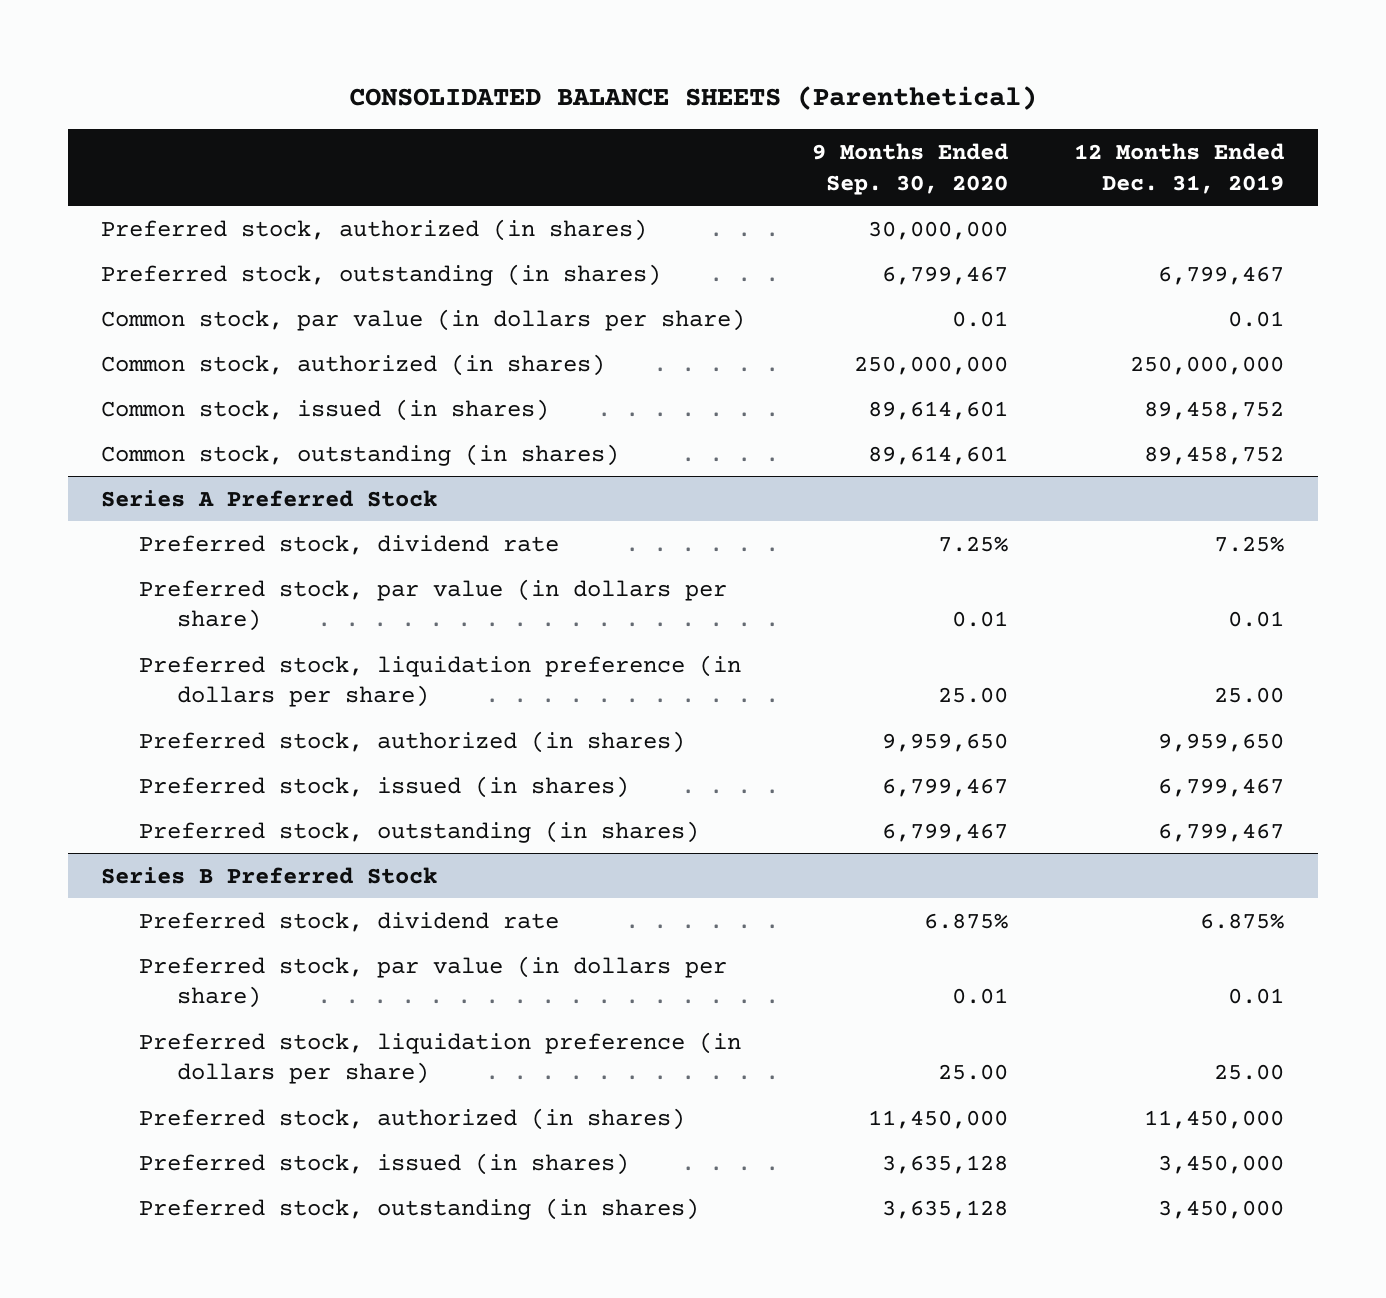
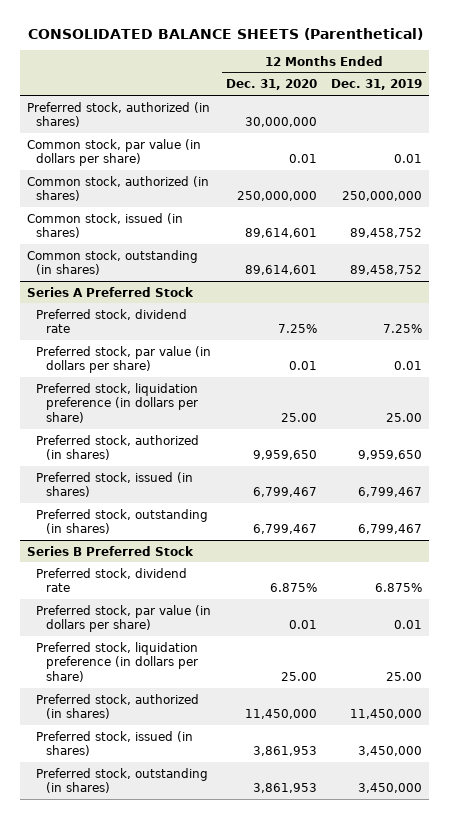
[811,143,1008,195] 9 Months Ended Sep. 30, 2020 -> none
none -> [225,79,317,91] Dec. 31, 2020
[101,263,662,286] Preferred stock, outstanding (in shares) -> none

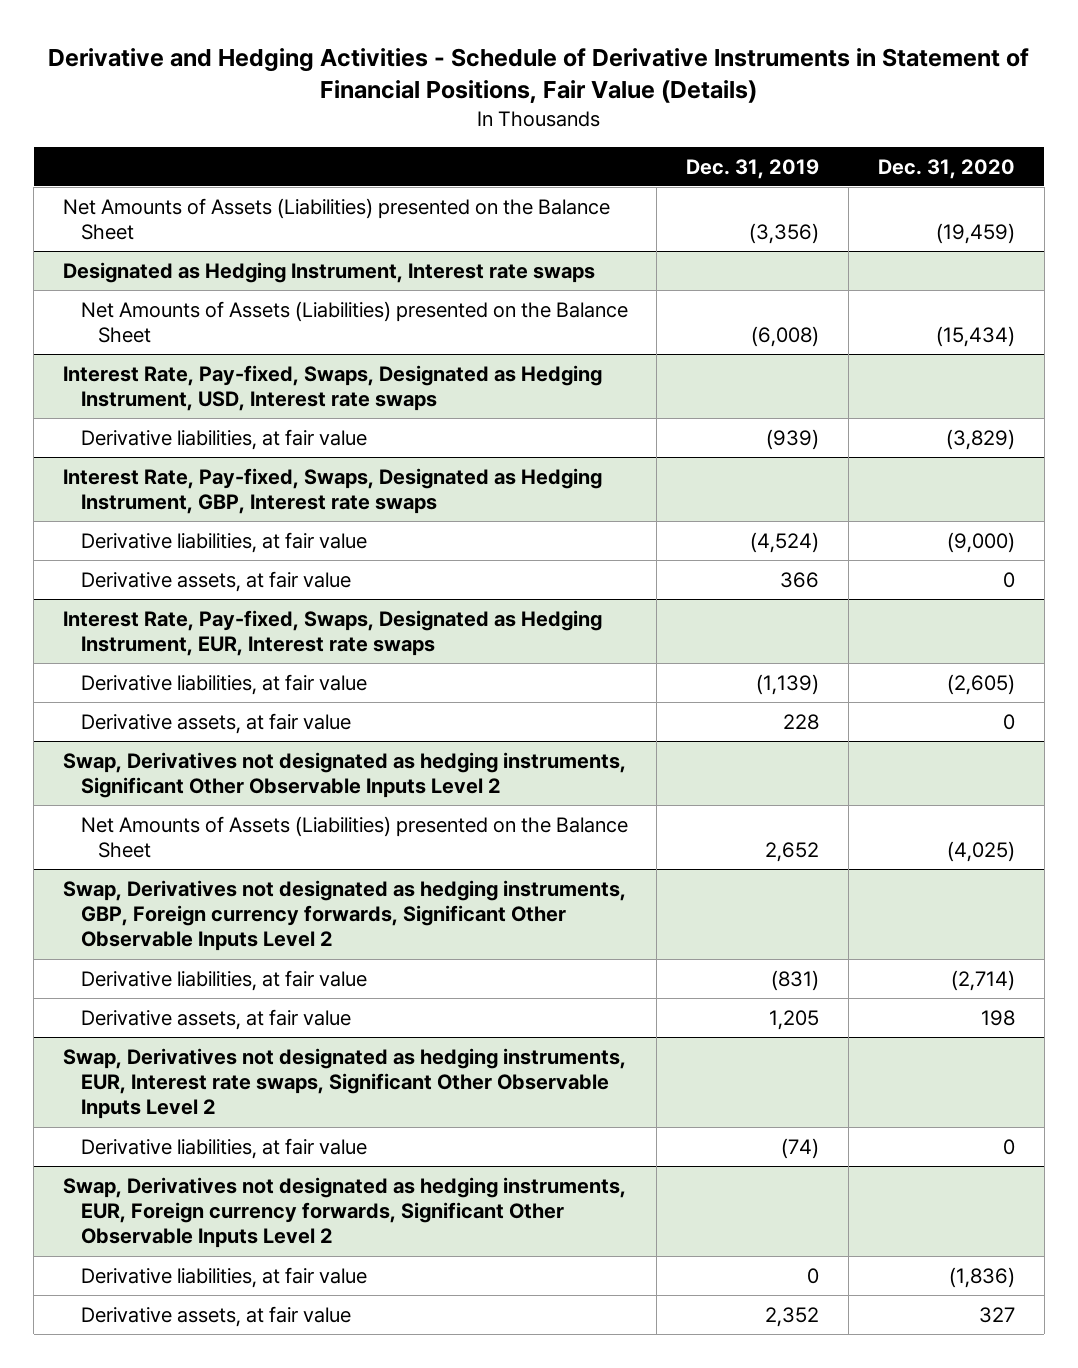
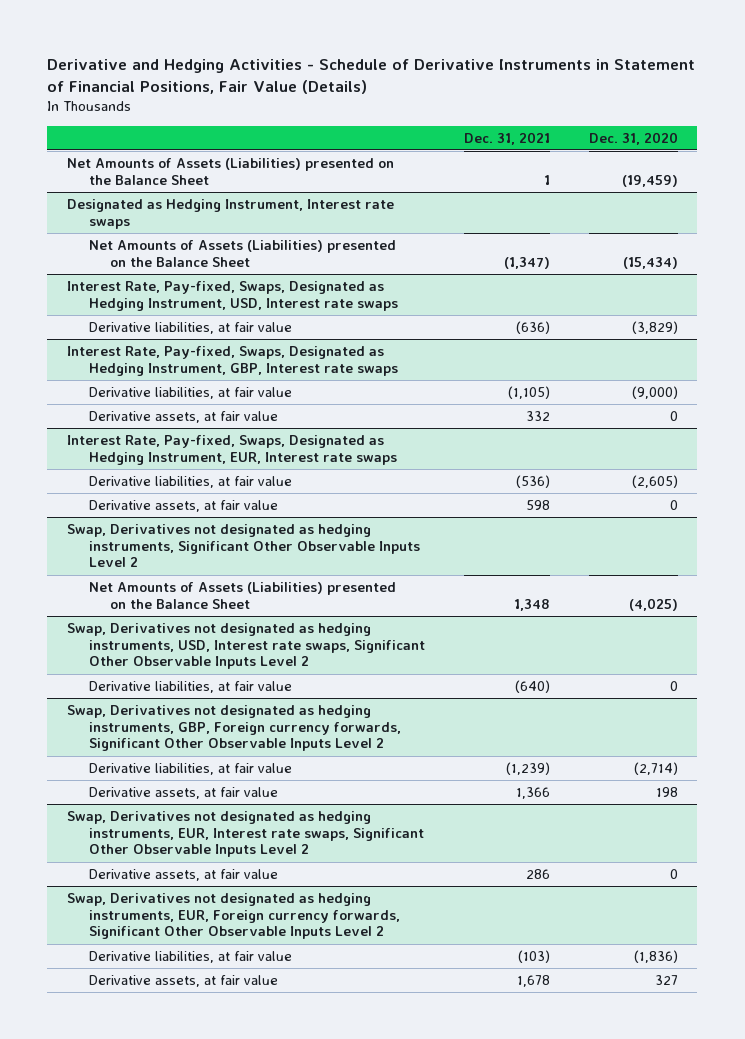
[686,158,820,179] Dec. 31, 2019 -> none
none -> [463,131,550,145] Dec. 31, 2021
none -> [66,622,425,670] Swap, Derivatives not designated as hedging instruments, USD, Interest rate swaps, Significant Other Observable Inputs Level 2
none -> [88,680,292,693] Derivative liabilities, at fair value
[80,1137,367,1159] Derivative liabilities, at fair value -> [88,868,278,881] Derivative assets, at fair value

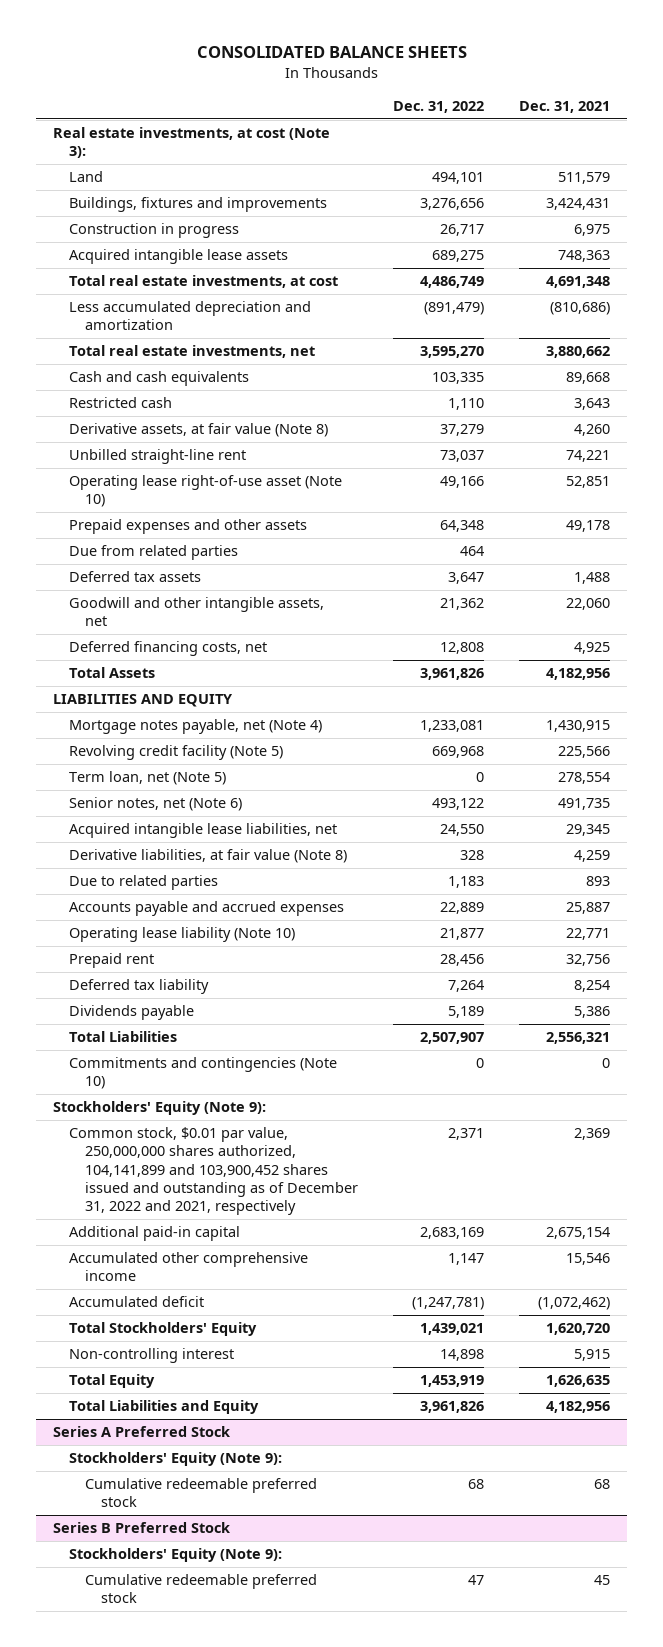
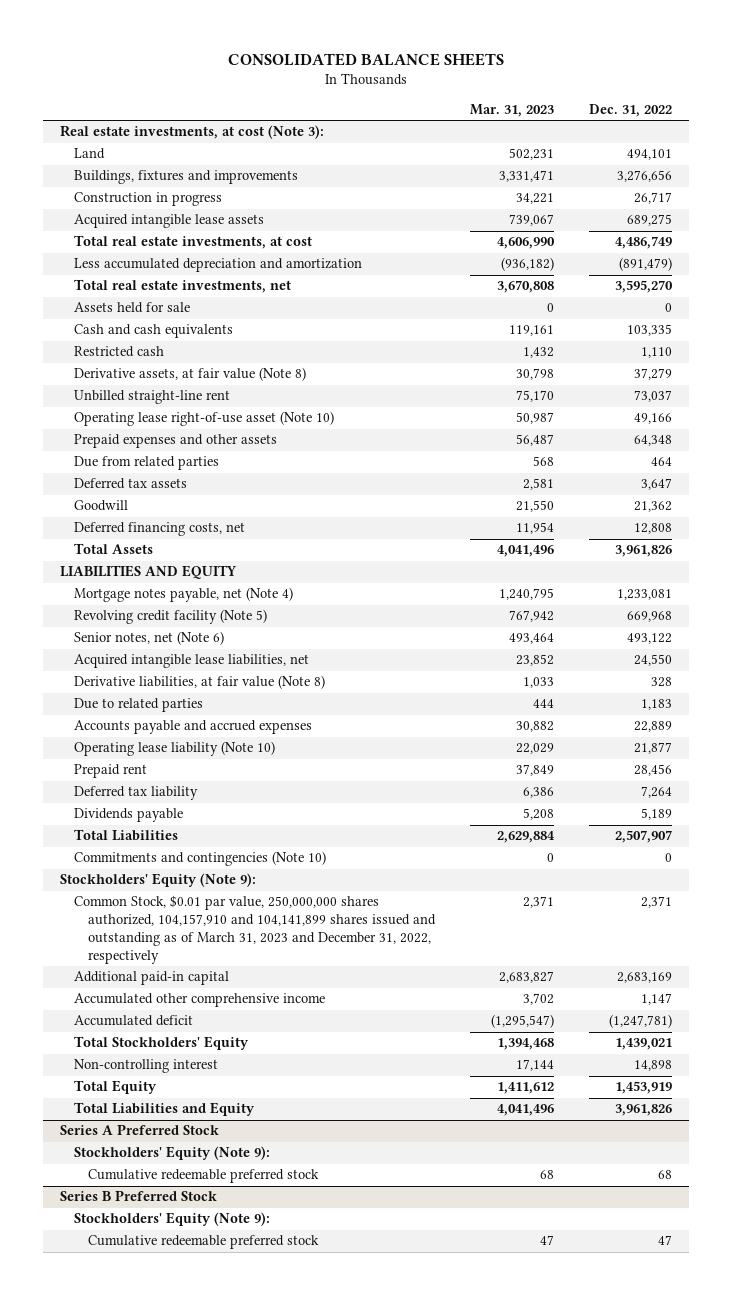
[518,100,610,113] Dec. 31, 2021 -> none
none -> [469,104,554,118] Mar. 31, 2023
none -> [74,302,191,314] Assets held for sale
[69,597,325,627] Goodwill and other intangible assets, net -> [74,500,129,512] Goodwill
[69,771,227,786] Term loan, net (Note 5) -> none
[69,1127,359,1215] Common stock, $0.01 par value, 250,000,000 shares authorized, 104,141,899 and 103,900,452 shares issued and outstanding as of December 31, 2022 and 2021, respectively -> [74,895,436,965] Common Stock, $0.01 par value, 250,000,000 shares authorized, 104,157,910 and 104,141,899 shares issued and outstanding as of March 31, 2023 and December 31, 2022, respectively

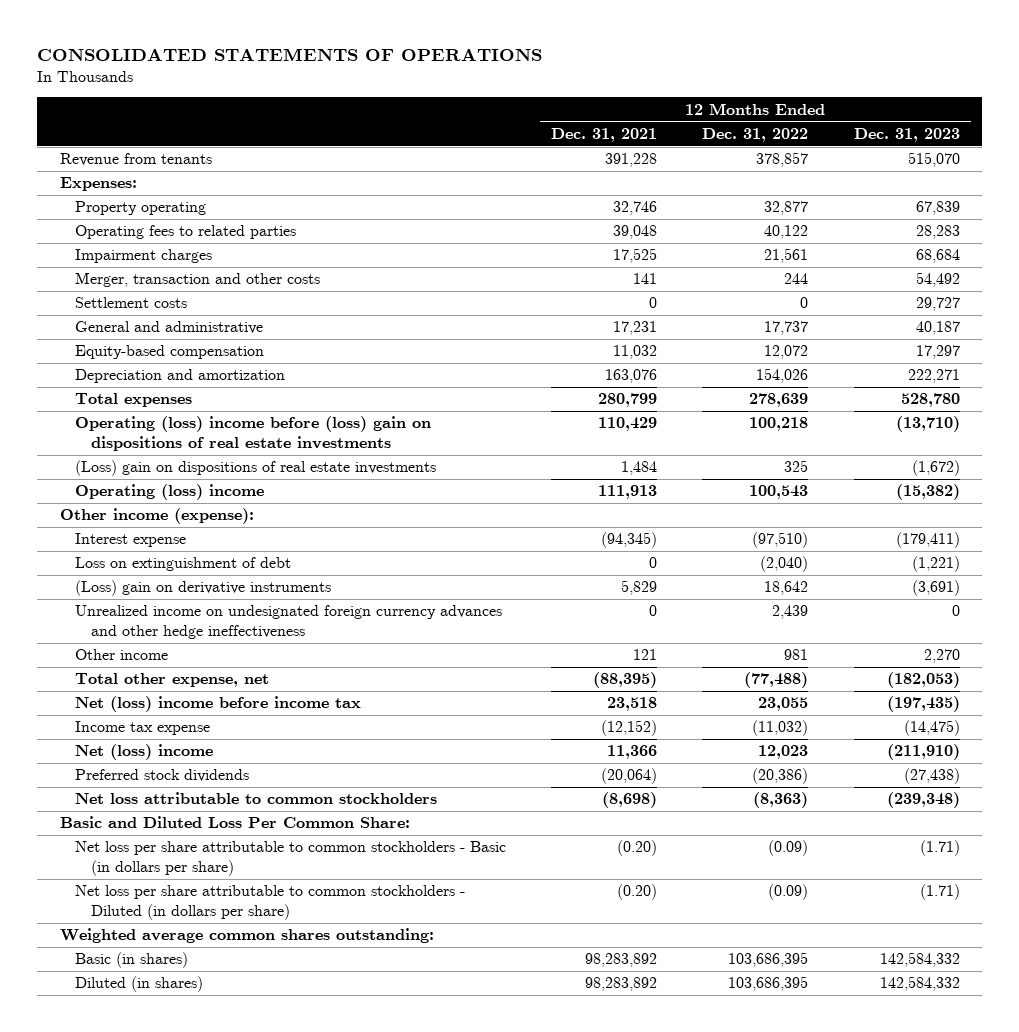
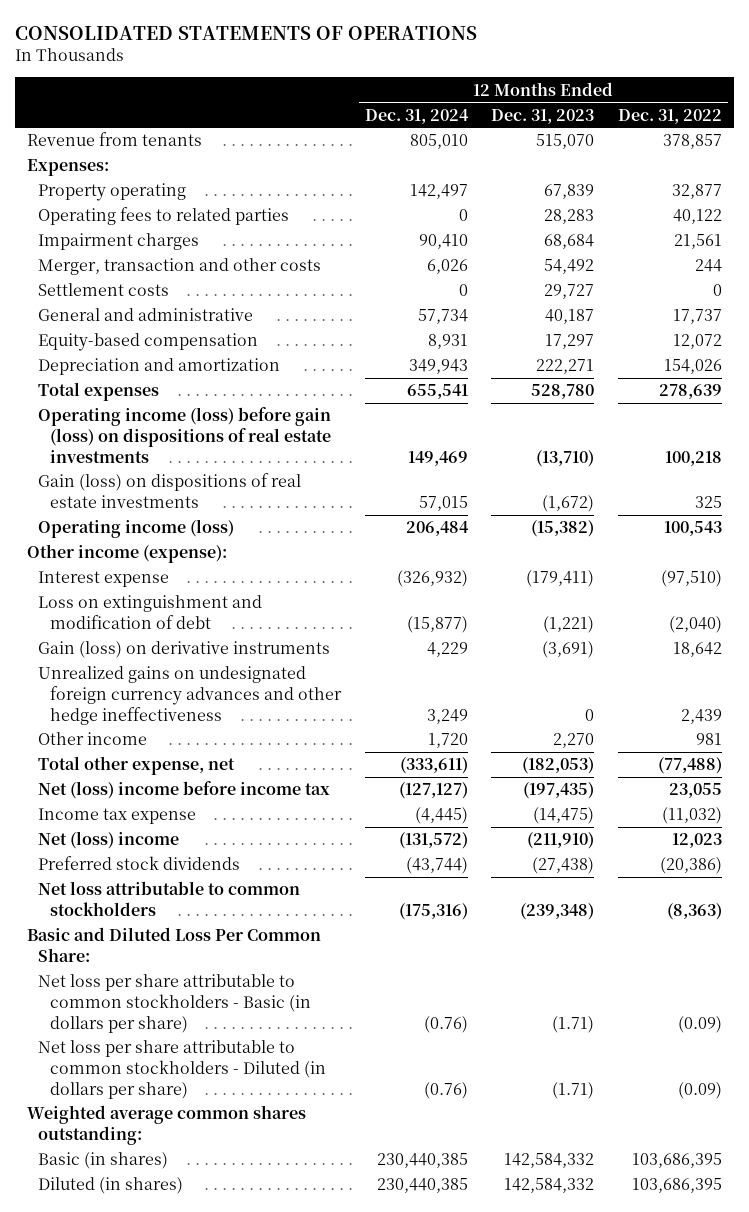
[551,128,658,143] Dec. 31, 2021 -> none
none -> [364,108,469,124] Dec. 31, 2024
[75,416,432,452] Operating (loss) income before (loss) gain on dispositions of real estate investments -> [38,407,332,463] Operating income (loss) before gain (loss) on dispositions of real estate investments
[75,460,437,477] (Loss) gain on dispositions of real estate investments -> [38,473,302,509] Gain (loss) on dispositions of real estate investments
[75,484,265,501] Operating (loss) income -> [38,519,235,539] Operating income (loss)
[75,557,292,572] Loss on extinguishment of debt -> [38,595,263,630] Loss on extinguishment and modification of debt
[75,580,332,597] (Loss) gain on derivative instruments -> [38,641,331,659] Gain (loss) on derivative instruments
[75,605,503,640] Unrealized income on undesignated foreign currency advances and other hedge ineffectiveness -> [38,666,342,725] Unrealized gains on undesignated foreign currency advances and other hedge ineffectiveness

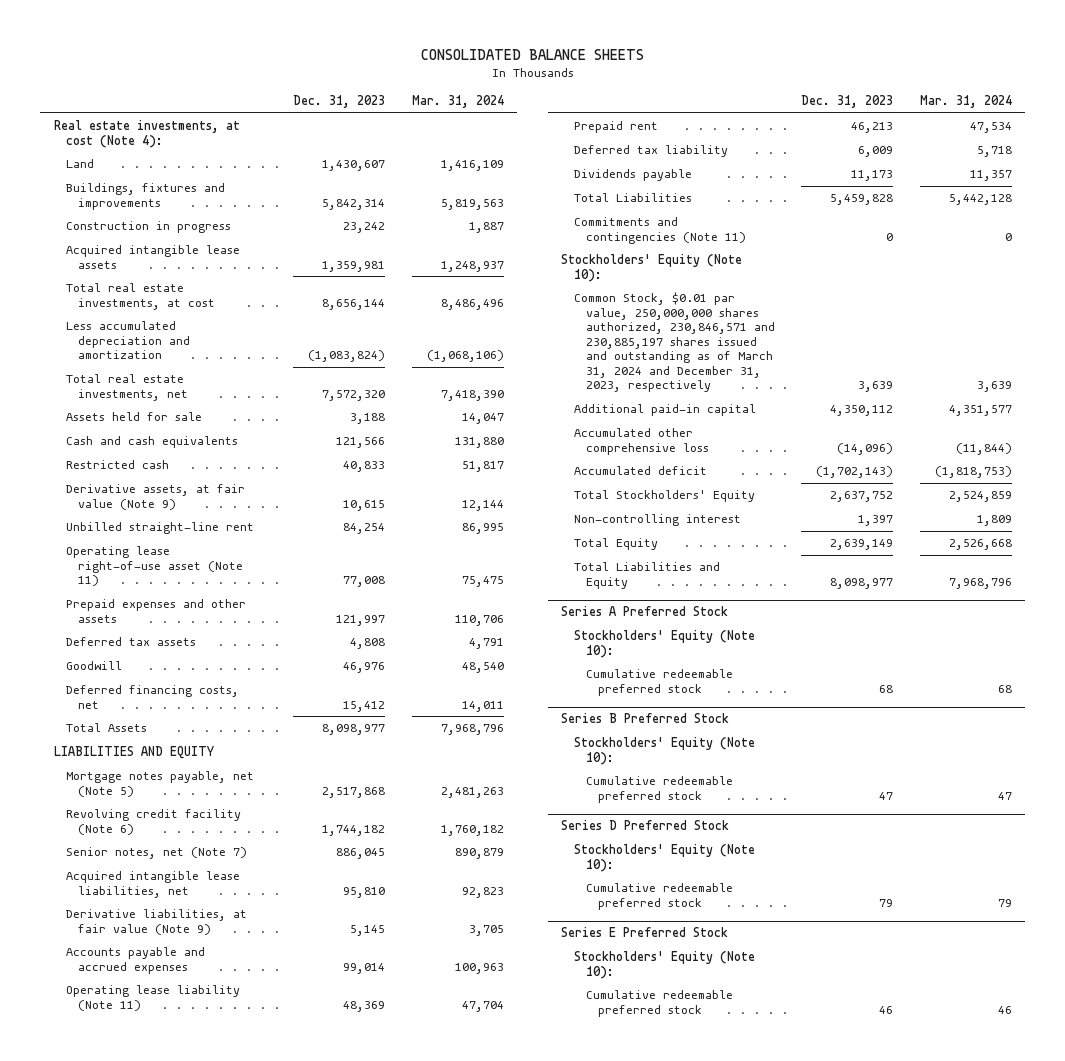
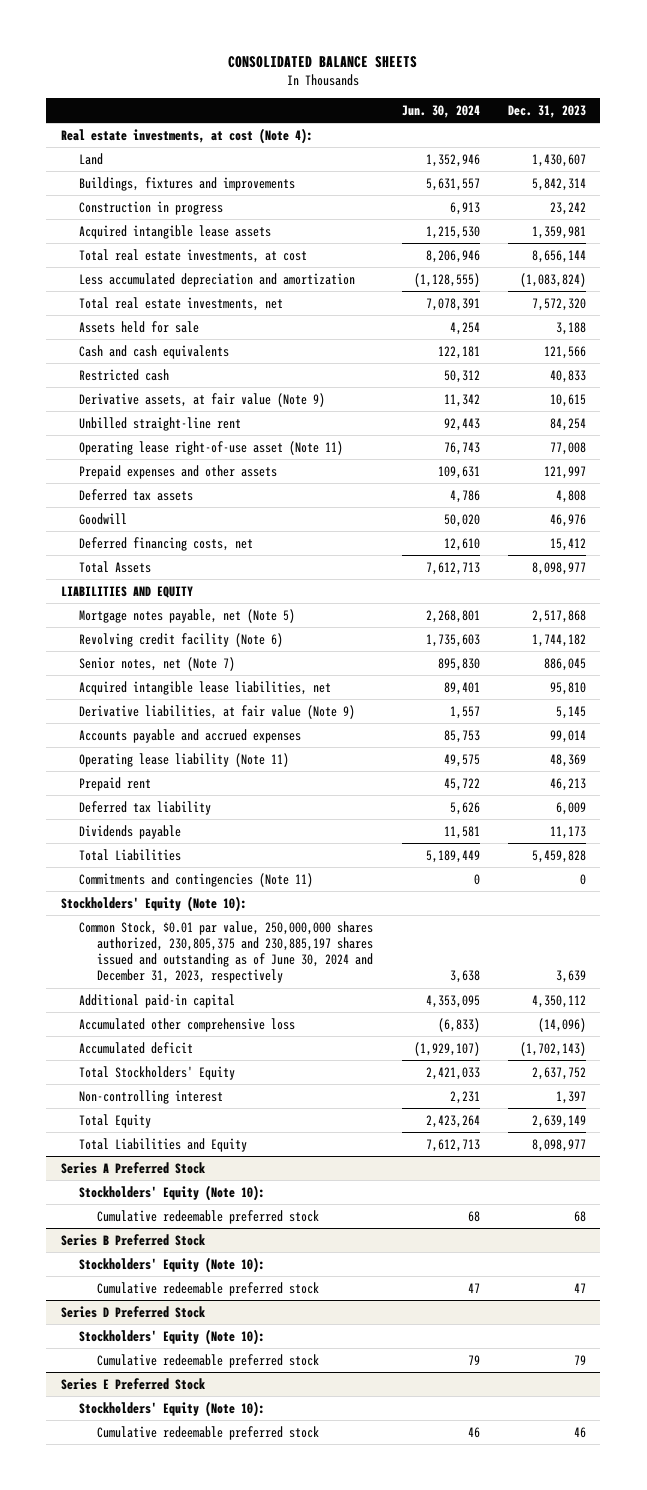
[411,95,504,109] Mar. 31, 2024 -> none
none -> [401,104,480,118] Jun. 30, 2024
[573,292,775,393] Common Stock, $0.01 par value, 250,000,000 shares authorized, 230,846,571 and 230,885,197 shares issued and outstanding as of March 31, 2024 and December 31, 2023, respectively -> [78,920,374,984] Common Stock, $0.01 par value, 250,000,000 shares authorized, 230,805,375 and 230,885,197 shares issued and outstanding as of June 30, 2024 and December 31, 2023, respectively

